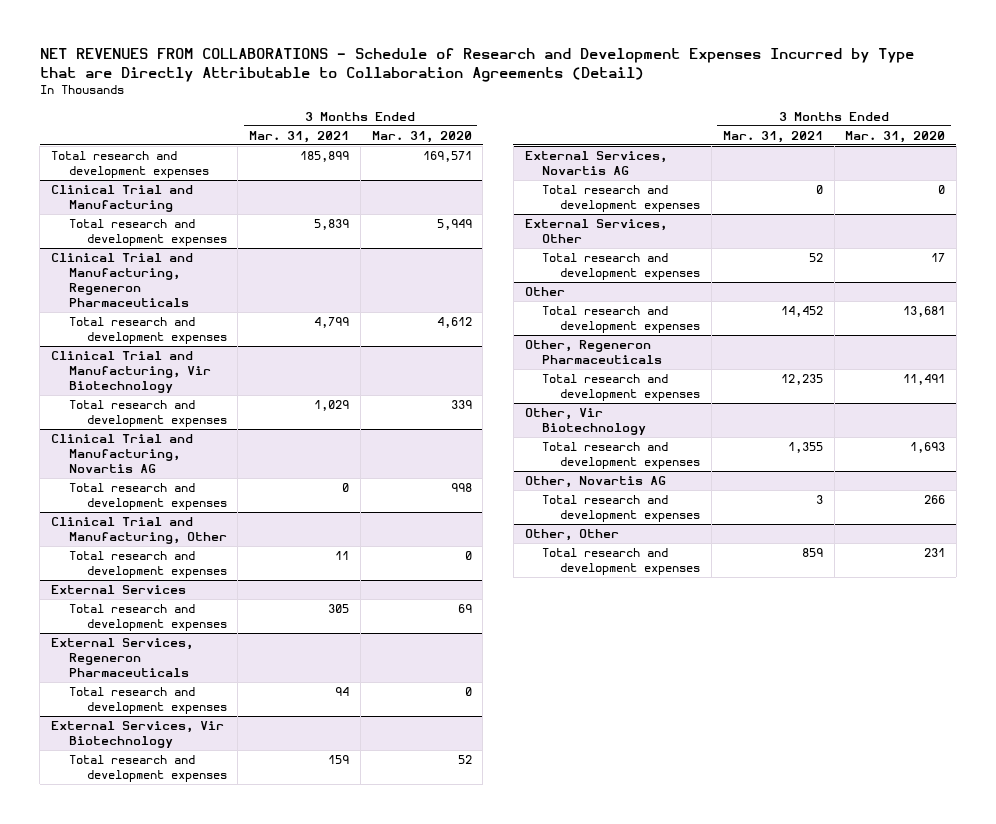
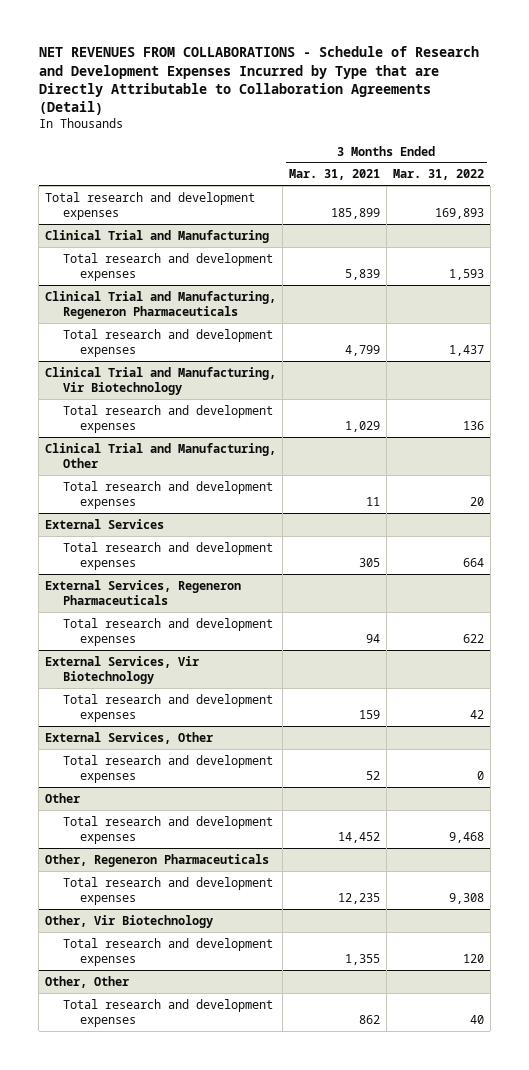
[371,130,472,143] Mar. 31, 2020 -> none
none -> [392,169,484,181] Mar. 31, 2022
[50,434,193,474] Clinical Trial and Manufacturing, Novartis AG -> none
[68,483,227,511] Total research and development expenses -> none
[524,151,667,176] External Services, Novartis AG -> none
[542,185,701,213] Total research and development expenses -> none
[524,476,666,489] Other, Novartis AG -> none
[542,495,701,523] Total research and development expenses -> none
[801,548,823,558] 859 -> [359,1014,381,1024] 862

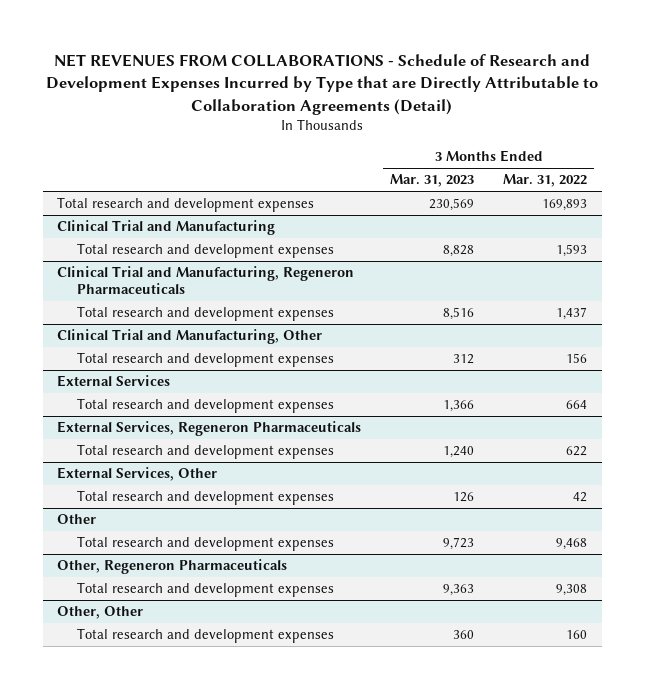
[289,169,381,181] Mar. 31, 2021 -> none
none -> [390,174,475,188] Mar. 31, 2023
[45,366,277,395] Clinical Trial and Manufacturing, Vir Biotechnology -> none
[62,404,273,433] Total research and development expenses -> none
[469,496,484,506] 20 -> [566,353,588,364] 156
[45,655,200,684] External Services, Vir Biotechnology -> none
[62,693,273,722] Total research and development expenses -> none
[476,770,484,780] 0 -> [573,492,588,503] 42
[45,914,214,928] Other, Vir Biotechnology -> none
[62,937,273,966] Total research and development expenses -> none
[469,1014,484,1024] 40 -> [566,630,588,640] 160

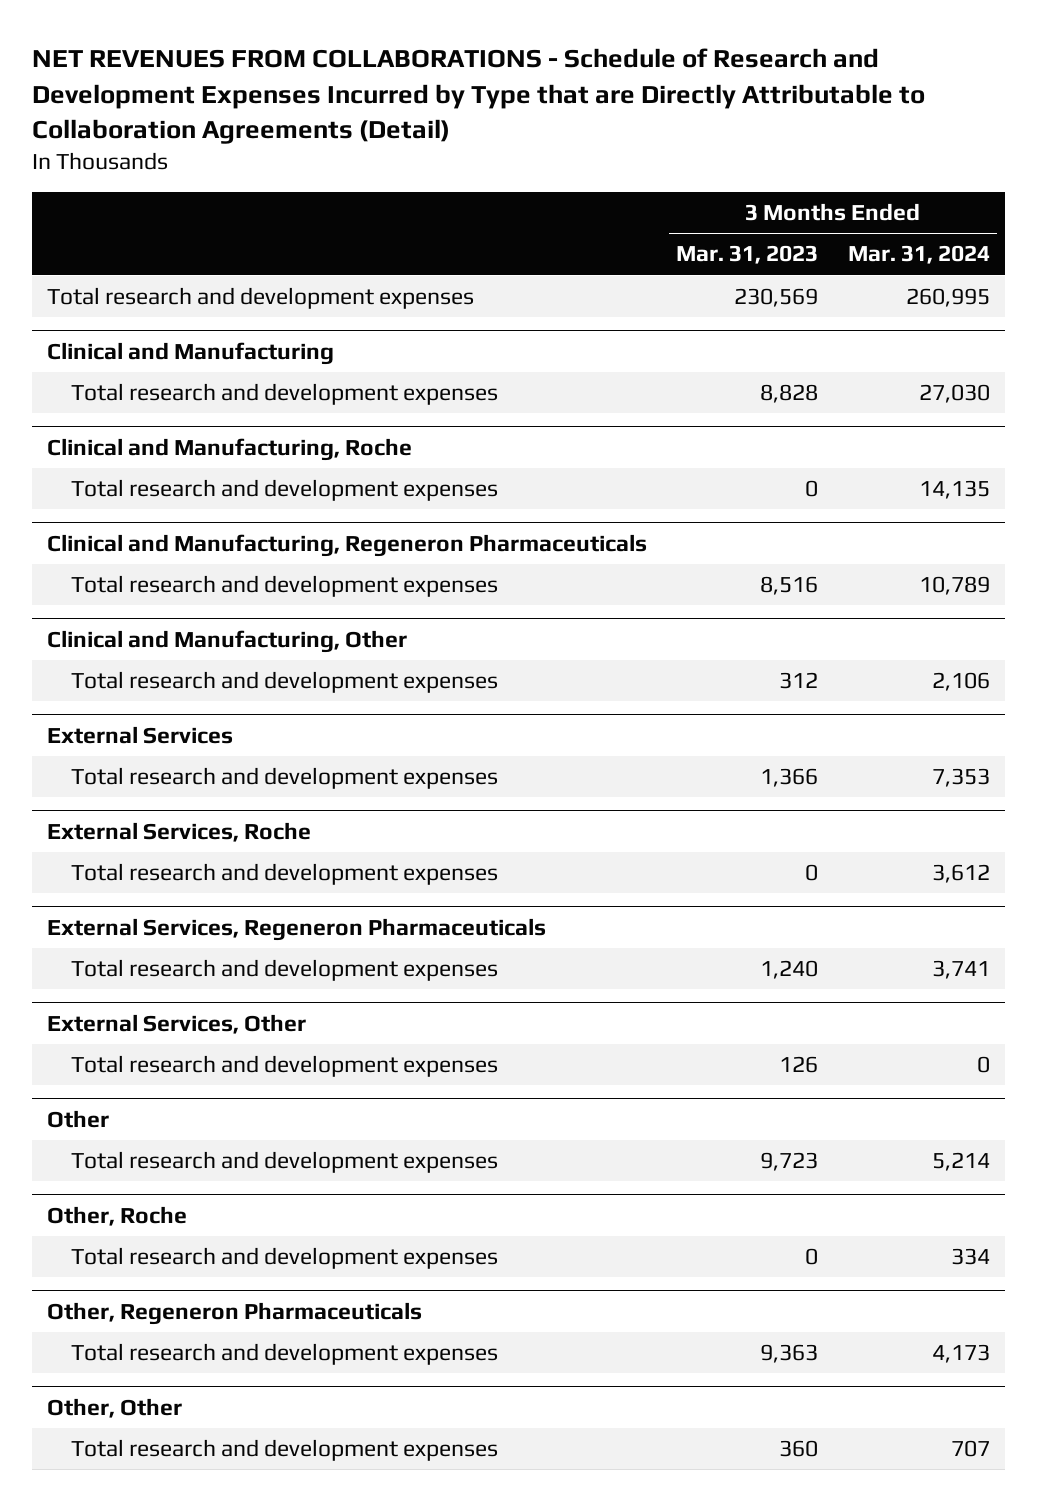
[503,174,588,188] Mar. 31, 2022 -> none
none -> [847,245,990,265] Mar. 31, 2024
[57,220,276,236] Clinical Trial and Manufacturing -> [46,341,334,365] Clinical and Manufacturing
none -> [46,437,412,461] Clinical and Manufacturing, Roche
none -> [70,479,498,502] Total research and development expenses
[57,266,355,295] Clinical Trial and Manufacturing, Regeneron Pharmaceuticals -> [46,533,647,557] Clinical and Manufacturing, Regeneron Pharmaceuticals
[57,329,323,345] Clinical Trial and Manufacturing, Other -> [46,629,407,653] Clinical and Manufacturing, Other
none -> [46,821,311,842] External Services, Roche
none -> [70,863,498,886] Total research and development expenses
none -> [46,1205,187,1226] Other, Roche
none -> [70,1247,498,1270] Total research and development expenses

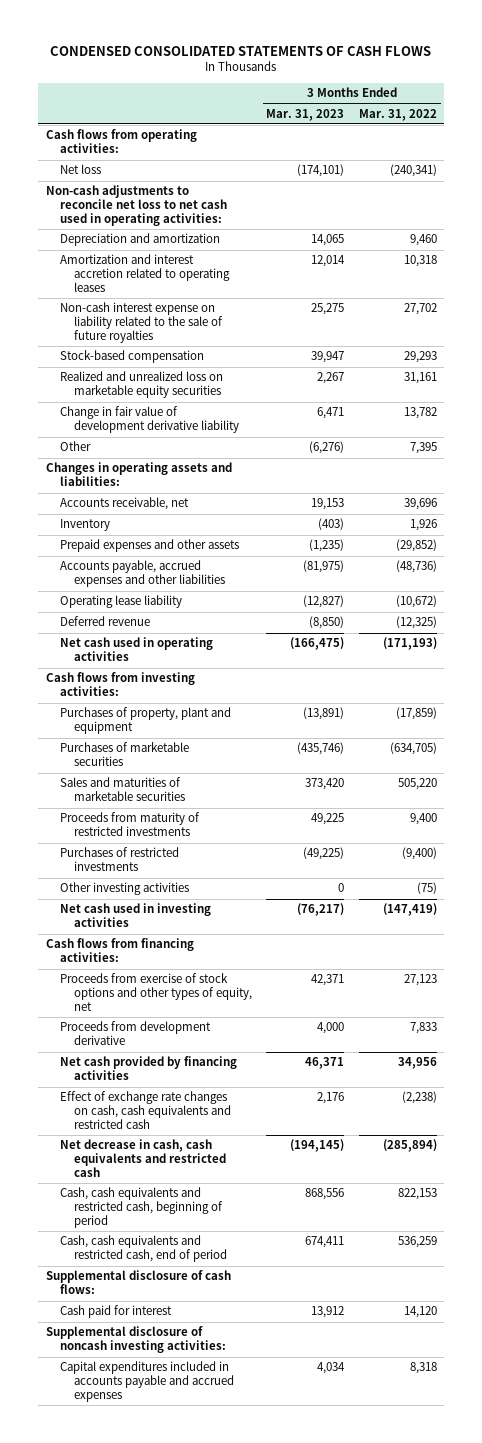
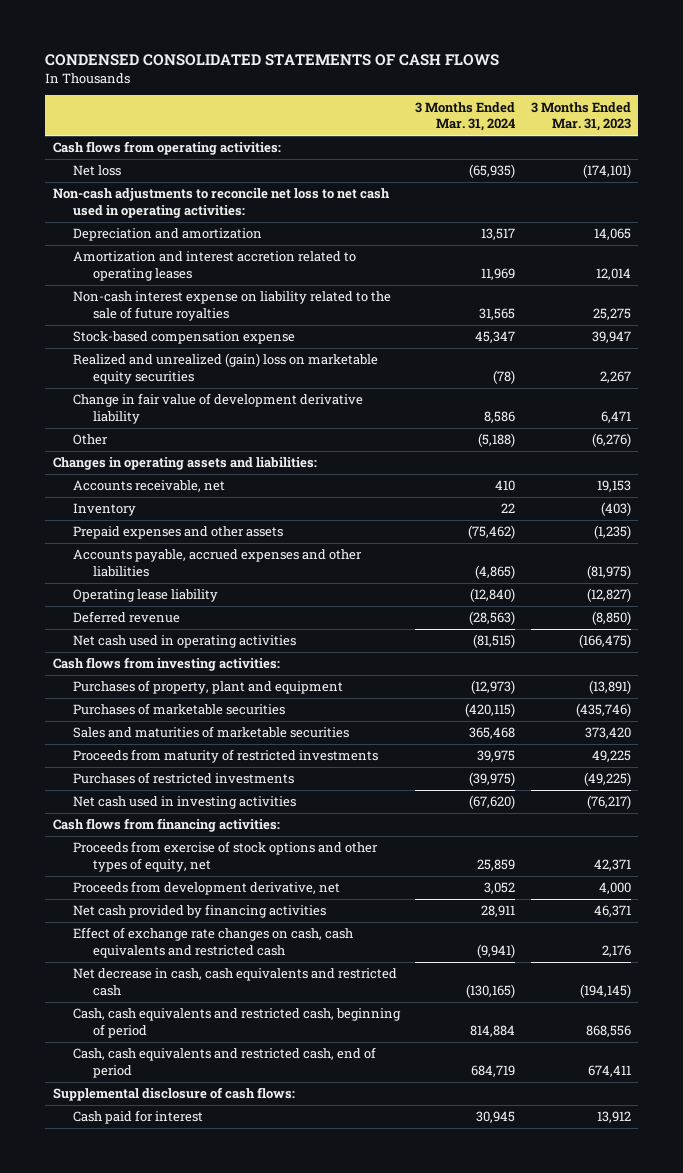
[358,108,437,121] Mar. 31, 2022 -> none
none -> [415,101,516,132] 3 Months Ended Mar. 31, 2024
[59,350,204,364] Stock-based compensation -> [72,331,295,345] Stock-based compensation expense
[59,371,223,399] Realized and unrealized loss on marketable equity securities -> [72,353,378,384] Realized and unrealized (gain) loss on marketable equity securities
[59,882,189,896] Other investing activities -> none
[59,1021,211,1046] Proceeds from development derivative -> [72,881,340,896] Proceeds from development derivative, net
[45,1326,226,1354] Supplemental disclosure of noncash investing activities: -> none
[59,1361,234,1403] Capital expenditures included in accounts payable and accrued expenses -> none

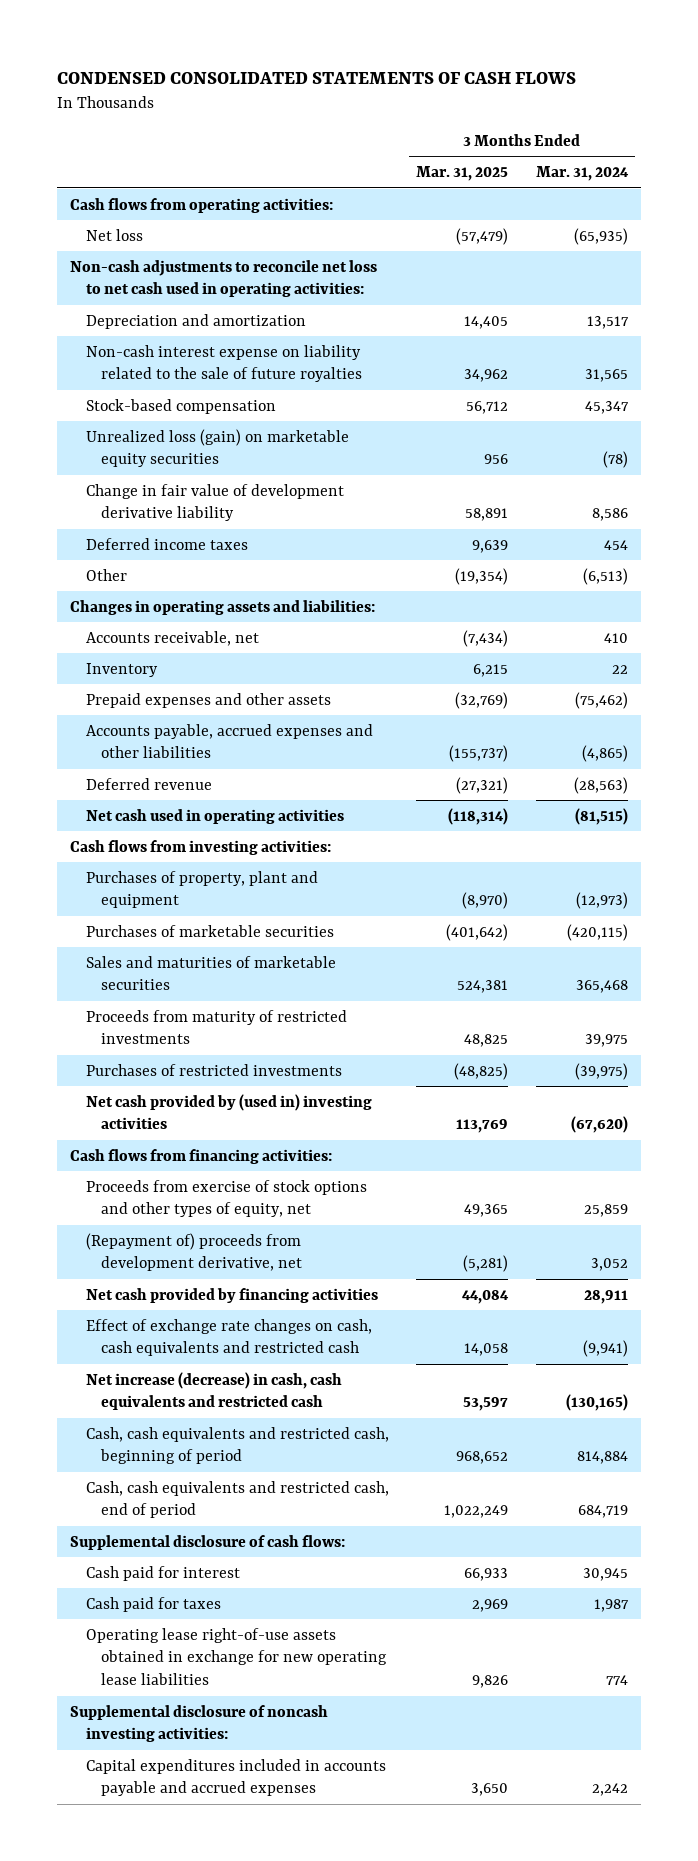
[530,101,631,132] 3 Months Ended Mar. 31, 2023 -> none
none -> [416,166,509,182] Mar. 31, 2025
[72,251,356,281] Amortization and interest accretion related to operating leases -> none
[72,331,295,345] Stock-based compensation expense -> [85,398,276,414] Stock-based compensation
[72,353,378,384] Realized and unrealized (gain) loss on marketable equity securities -> [85,428,349,468] Unrealized loss (gain) on marketable equity securities
none -> [85,537,248,550] Deferred income taxes
[478,433,516,448] (5,188) -> [582,567,628,585] (6,513)
[72,589,218,603] Operating lease liability -> none
[72,796,296,810] Net cash used in investing activities -> [85,1093,372,1130] Net cash provided by (used in) investing activities
[72,881,340,896] Proceeds from development derivative, net -> [85,1232,303,1272] (Repayment of) proceeds from development derivative, net
[72,968,397,996] Net decrease in cash, cash equivalents and restricted cash -> [85,1371,342,1411] Net increase (decrease) in cash, cash equivalents and restricted cash
none -> [85,1596,221,1612] Cash paid for taxes
none -> [85,1627,388,1686] Operating lease right-of-use assets obtained in exchange for new operating lease liabilities
none -> [70,1704,329,1743] Supplemental disclosure of noncash investing activities:
none -> [85,1758,386,1797] Capital expenditures included in accounts payable and accrued expenses

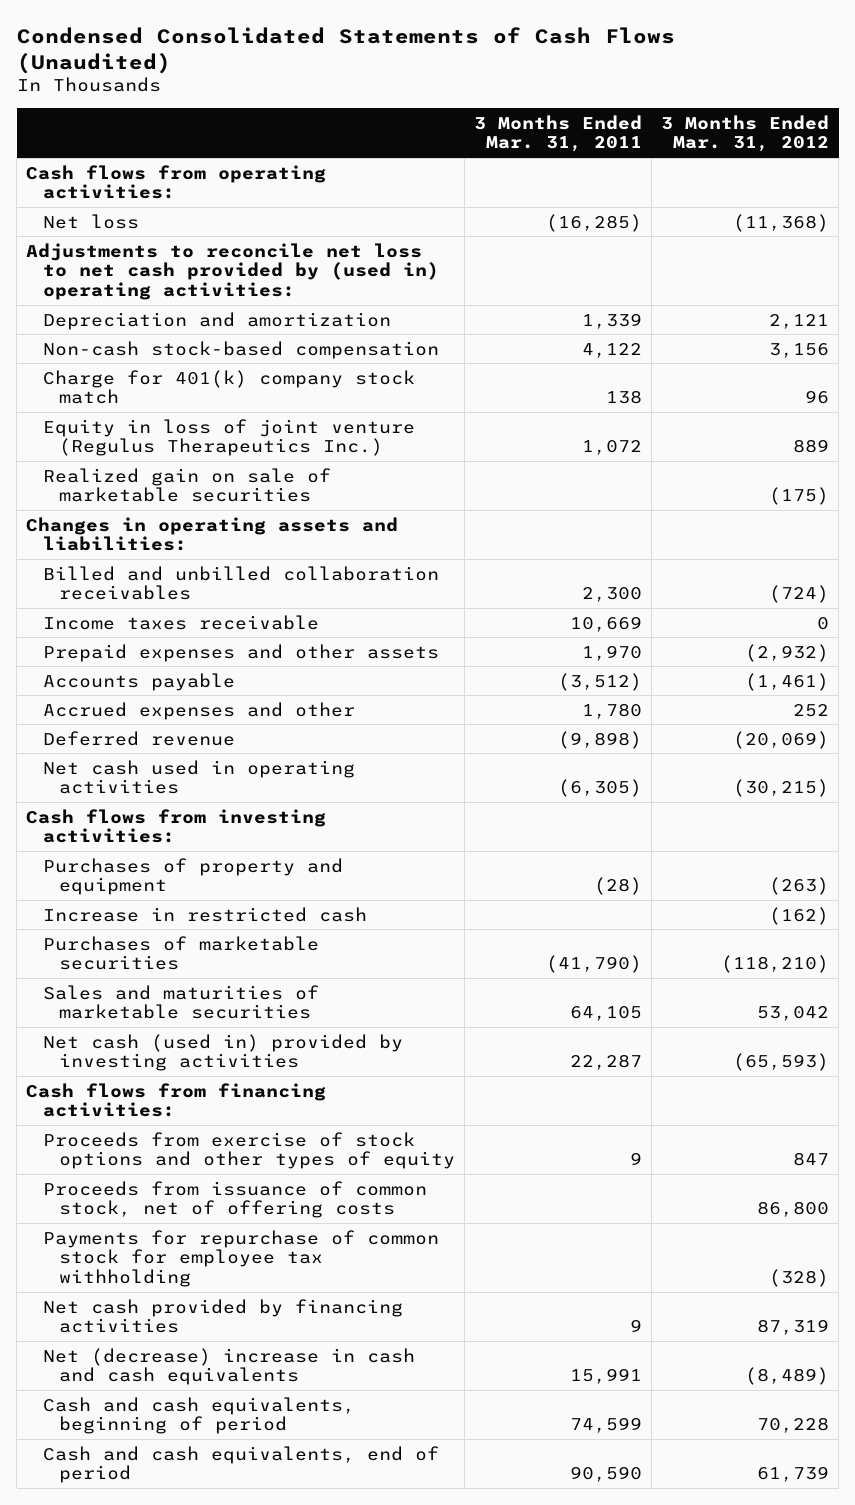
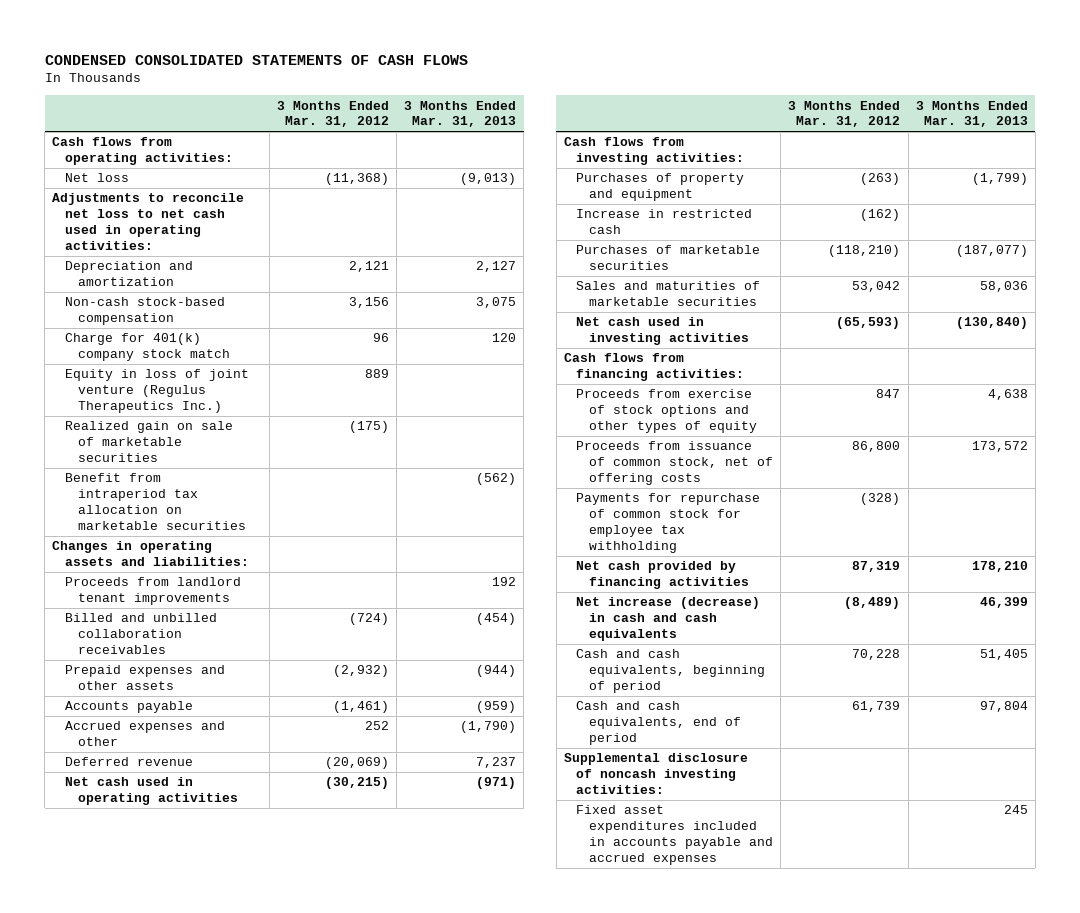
[16,26,675,74] Condensed Consolidated Statements of Cash Flows (Unaudited) -> [44,54,468,65] CONDENSED CONSOLIDATED STATEMENTS OF CASH FLOWS
[474,114,643,153] 3 Months Ended Mar. 31, 2011 -> none
none -> [404,100,517,128] 3 Months Ended Mar. 31, 2013
[26,242,439,300] Adjustments to reconcile net loss to net cash provided by (used in) operating activities: -> [52,193,245,250] Adjustments to reconcile net loss to net cash used in operating activities:
none -> [64,473,246,530] Benefit from intraperiod tax allocation on marketable securities
none -> [64,577,241,606] Proceeds from landlord tenant improvements
[42,614,319,630] Income taxes receivable -> none
[42,1033,403,1072] Net cash (used in) provided by investing activities -> [576,317,750,346] Net cash used in investing activities
[42,1347,415,1386] Net (decrease) increase in cash and cash equivalents -> [576,597,761,642] Net increase (decrease) in cash and cash equivalents
none -> [563,753,748,795] Supplemental disclosure of noncash investing activities:
none -> [576,805,774,865] Fixed asset expenditures included in accounts payable and accrued expenses

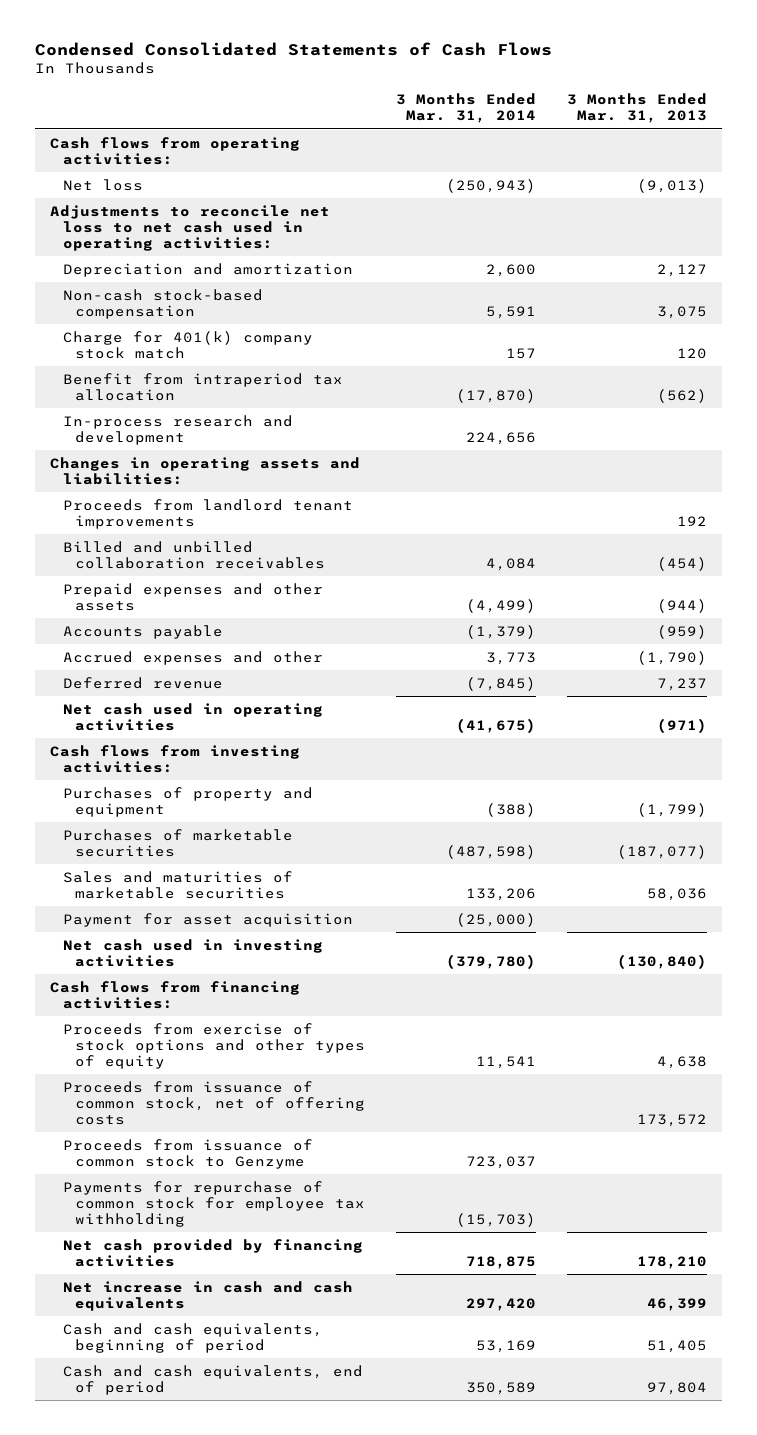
[44,54,468,65] CONDENSED CONSOLIDATED STATEMENTS OF CASH FLOWS -> [34,42,552,57] Condensed Consolidated Statements of Cash Flows
[276,100,389,128] 3 Months Ended Mar. 31, 2012 -> none
none -> [396,93,537,124] 3 Months Ended Mar. 31, 2014
[64,369,249,414] Equity in loss of joint venture (Regulus Therapeutics Inc.) -> none
[64,421,233,463] Realized gain on sale of marketable securities -> none
[64,473,246,530] Benefit from intraperiod tax allocation on marketable securities -> [62,372,343,401] Benefit from intraperiod tax allocation
none -> [62,414,293,445] In-process research and development
[576,209,753,235] Increase in restricted cash -> none
none -> [62,912,353,927] Payment for asset acquisition
none -> [62,1138,313,1169] Proceeds from issuance of common stock to Genzyme
[576,597,761,642] Net increase (decrease) in cash and cash equivalents -> [62,1280,353,1311] Net increase in cash and cash equivalents
[563,753,748,795] Supplemental disclosure of noncash investing activities: -> none
[576,805,774,865] Fixed asset expenditures included in accounts payable and accrued expenses -> none

